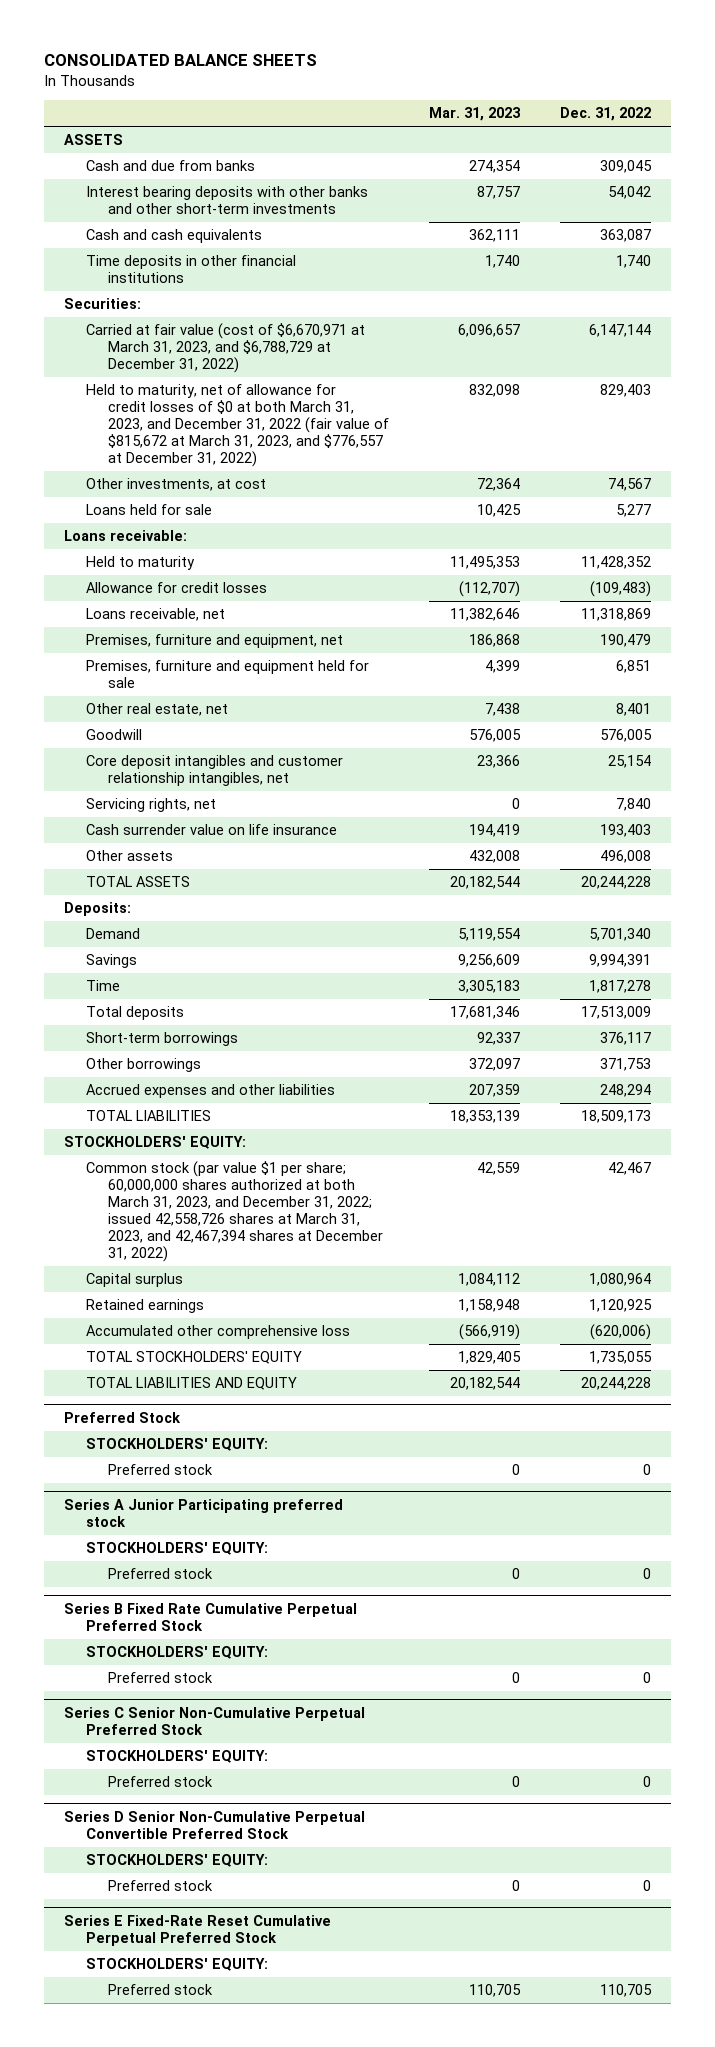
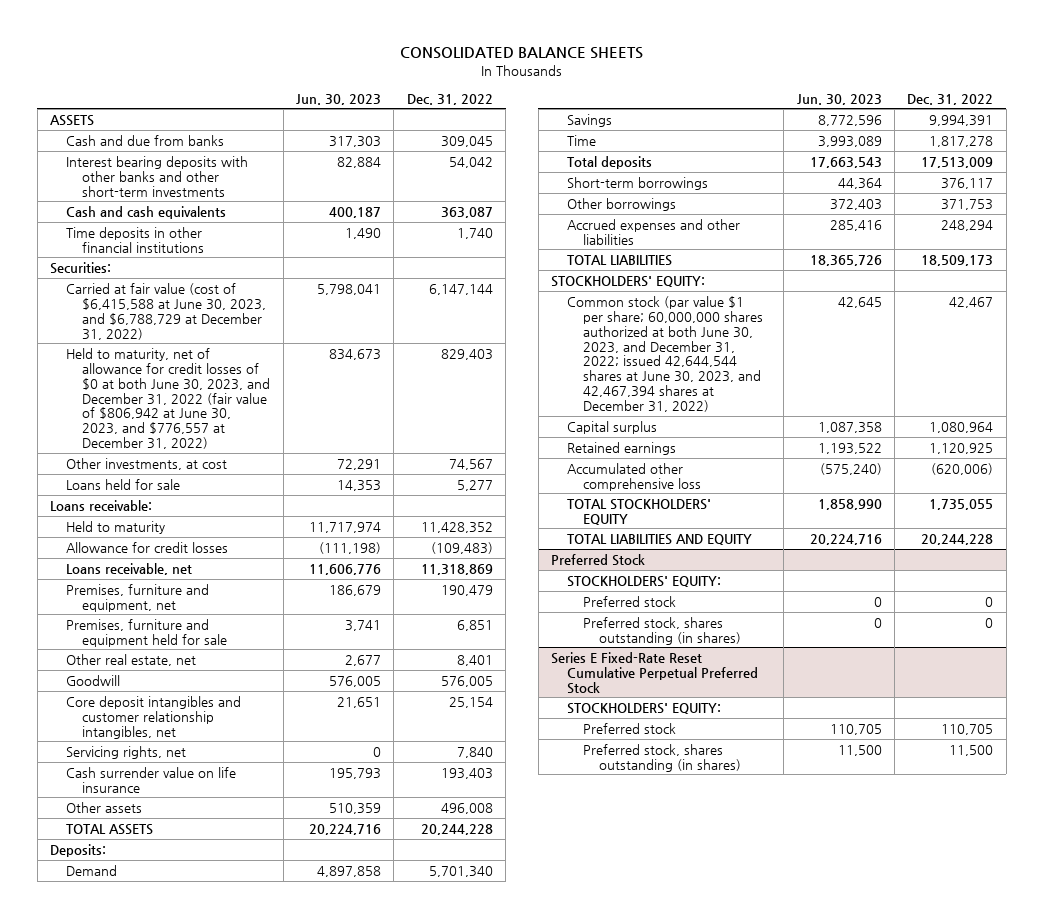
[429,107,522,122] Mar. 31, 2023 -> none
none -> [295,93,381,105] Jun. 30, 2023
[85,323,365,374] Carried at fair value (cost of $6,670,971 at March 31, 2023, and $6,788,729 at December 31, 2022) -> [66,282,267,340] Carried at fair value (cost of $6,415,588 at June 30, 2023, and $6,788,729 at December 31, 2022)
[85,384,390,468] Held to maturity, net of allowance for credit losses of $0 at both March 31, 2023, and December 31, 2022 (fair value of $815,672 at March 31, 2023, and $776,557 at December 31, 2022) -> [66,347,271,450] Held to maturity, net of allowance for credit losses of $0 at both June 30, 2023, and December 31, 2022 (fair value of $806,942 at June 30, 2023, and $776,557 at December 31, 2022)
[85,1161,384,1263] Common stock (par value $1 per share; 60,000,000 shares authorized at both March 31, 2023, and December 31, 2022; issued 42,558,726 shares at March 31, 2023, and 42,467,394 shares at December 31, 2022) -> [566,295,763,413] Common stock (par value $1 per share; 60,000,000 shares authorized at both June 30, 2023, and December 31, 2022; issued 42,644,544 shares at June 30, 2023, and 42,467,394 shares at December 31, 2022)
[63,1498,343,1527] Series A Junior Participating preferred stock -> none
[85,1542,268,1556] STOCKHOLDERS' EQUITY: -> none
[108,1568,214,1580] Preferred stock -> none
[63,1602,357,1631] Series B Fixed Rate Cumulative Perpetual Preferred Stock -> none
[85,1646,268,1660] STOCKHOLDERS' EQUITY: -> none
[108,1672,214,1684] Preferred stock -> none
[63,1706,365,1735] Series C Senior Non-Cumulative Perpetual Preferred Stock -> none
[85,1750,268,1764] STOCKHOLDERS' EQUITY: -> none
[108,1776,214,1788] Preferred stock -> none
[63,1810,365,1839] Series D Senior Non-Cumulative Perpetual Convertible Preferred Stock -> none
[85,1854,268,1868] STOCKHOLDERS' EQUITY: -> none
[108,1880,214,1892] Preferred stock -> none
none -> [582,616,741,645] Preferred stock, shares outstanding (in shares)
none -> [582,743,741,772] Preferred stock, shares outstanding (in shares)

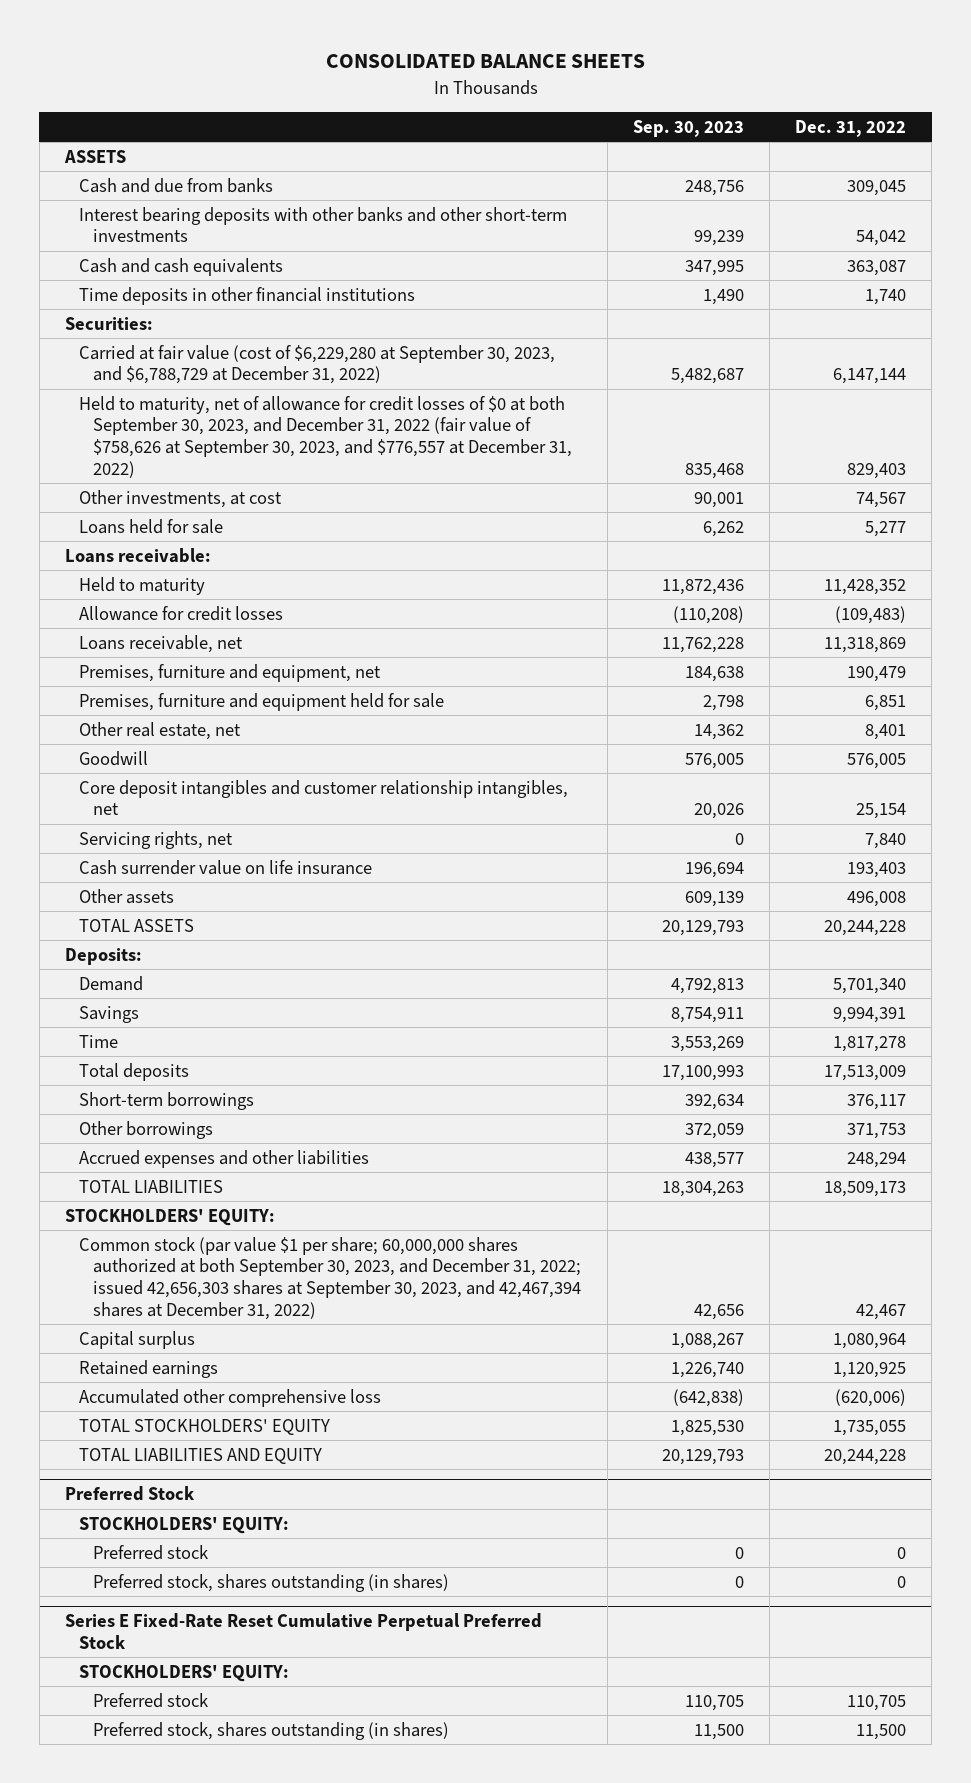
[295,93,381,105] Jun. 30, 2023 -> none
none -> [632,119,744,137] Sep. 30, 2023
[66,282,267,340] Carried at fair value (cost of $6,415,588 at June 30, 2023, and $6,788,729 at December 31, 2022) -> [79,344,556,385] Carried at fair value (cost of $6,229,280 at September 30, 2023, and $6,788,729 at December 31, 2022)
[66,347,271,450] Held to maturity, net of allowance for credit losses of $0 at both June 30, 2023, and December 31, 2022 (fair value of $806,942 at June 30, 2023, and $776,557 at December 31, 2022) -> [79,395,573,478] Held to maturity, net of allowance for credit losses of $0 at both September 30, 2023, and December 31, 2022 (fair value of $758,626 at September 30, 2023, and $776,557 at December 31, 2022)
[566,295,763,413] Common stock (par value $1 per share; 60,000,000 shares authorized at both June 30, 2023, and December 31, 2022; issued 42,644,544 shares at June 30, 2023, and 42,467,394 shares at December 31, 2022) -> [79,1236,582,1320] Common stock (par value $1 per share; 60,000,000 shares authorized at both September 30, 2023, and December 31, 2022; issued 42,656,303 shares at September 30, 2023, and 42,467,394 shares at December 31, 2022)

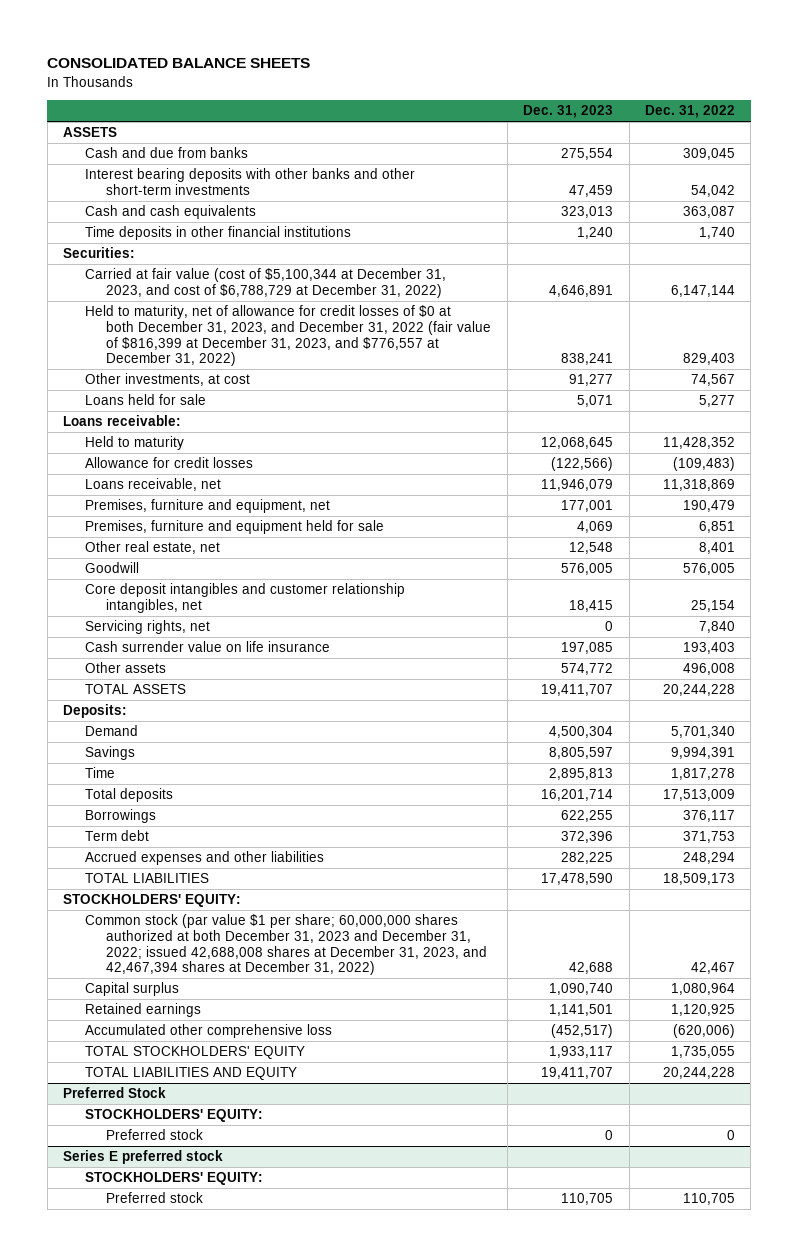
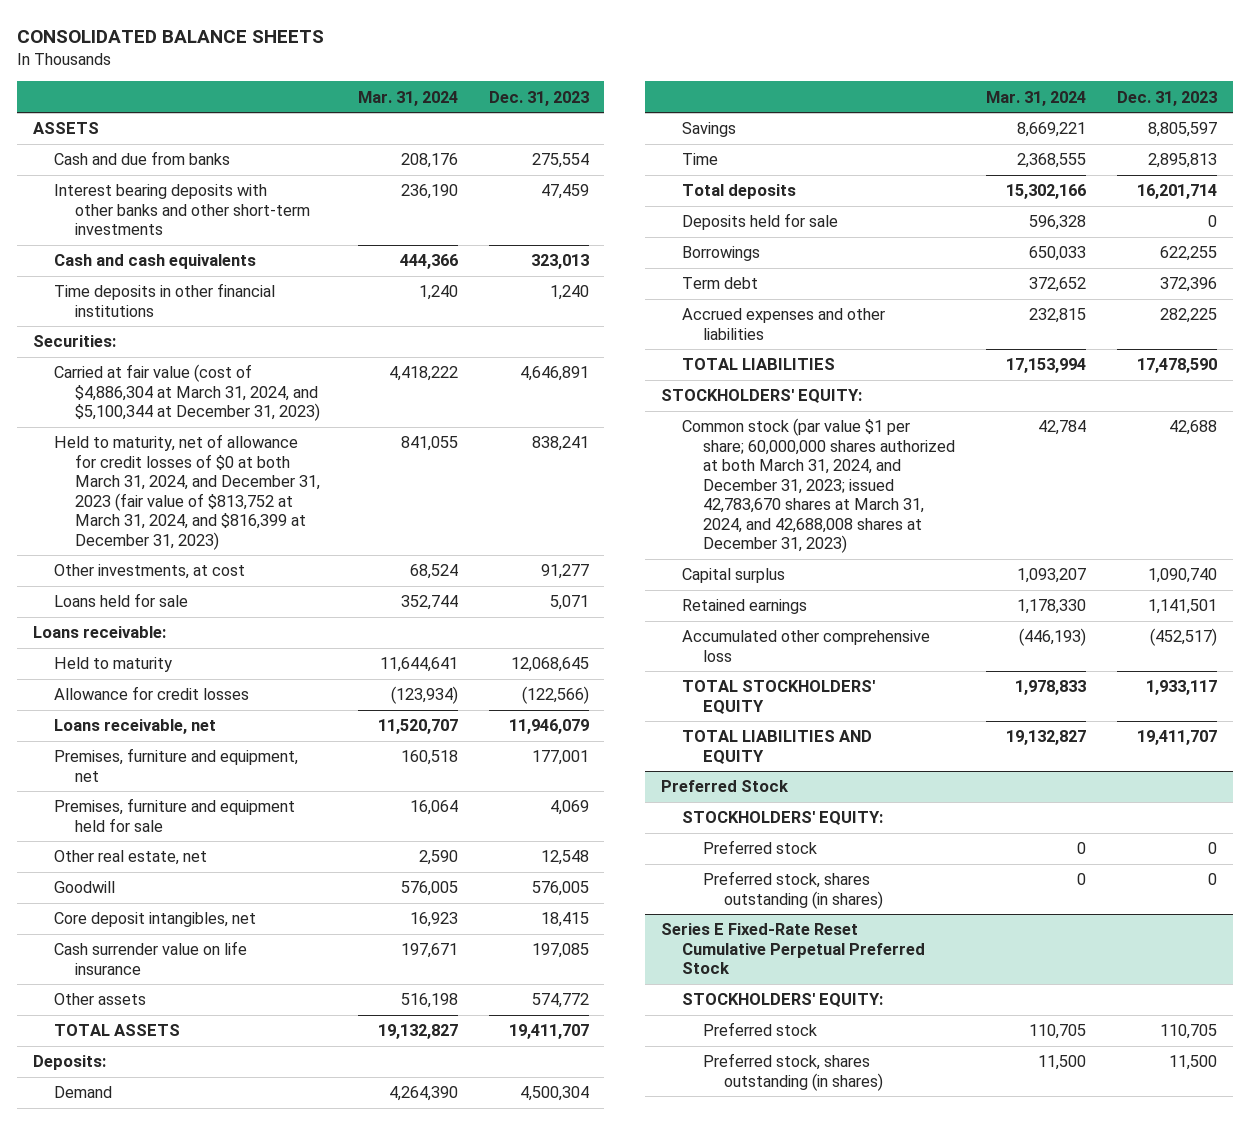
[645,105,736,119] Dec. 31, 2022 -> none
none -> [357,90,458,106] Mar. 31, 2024
[84,268,446,298] Carried at fair value (cost of $5,100,344 at December 31, 2023, and cost of $6,788,729 at December 31, 2022) -> [53,364,320,422] Carried at fair value (cost of $4,886,304 at March 31, 2024, and $5,100,344 at December 31, 2023)
[84,305,492,367] Held to maturity, net of allowance for credit losses of $0 at both December 31, 2023, and December 31, 2022 (fair value of $816,399 at December 31, 2023, and $776,557 at December 31, 2022) -> [53,434,320,550] Held to maturity, net of allowance for credit losses of $0 at both March 31, 2024, and December 31, 2023 (fair value of $813,752 at March 31, 2024, and $816,399 at December 31, 2023)
[84,620,210,635] Servicing rights, net -> none
[84,583,405,613] Core deposit intangibles and customer relationship intangibles, net -> [53,912,256,928] Core deposit intangibles, net
none -> [682,213,839,231] Deposits held for sale
[84,914,488,976] Common stock (par value $1 per share; 60,000,000 shares authorized at both December 31, 2023 and December 31, 2022; issued 42,688,008 shares at December 31, 2023, and 42,467,394 shares at December 31, 2022) -> [682,418,956,554] Common stock (par value $1 per share; 60,000,000 shares authorized at both March 31, 2024, and December 31, 2023; issued 42,783,670 shares at March 31, 2024, and 42,688,008 shares at December 31, 2023)
none -> [703,871,884,909] Preferred stock, shares outstanding (in shares)
[63,1150,224,1165] Series E preferred stock -> [660,923,926,975] Series E Fixed-Rate Reset Cumulative Perpetual Preferred Stock
none -> [703,1053,884,1091] Preferred stock, shares outstanding (in shares)

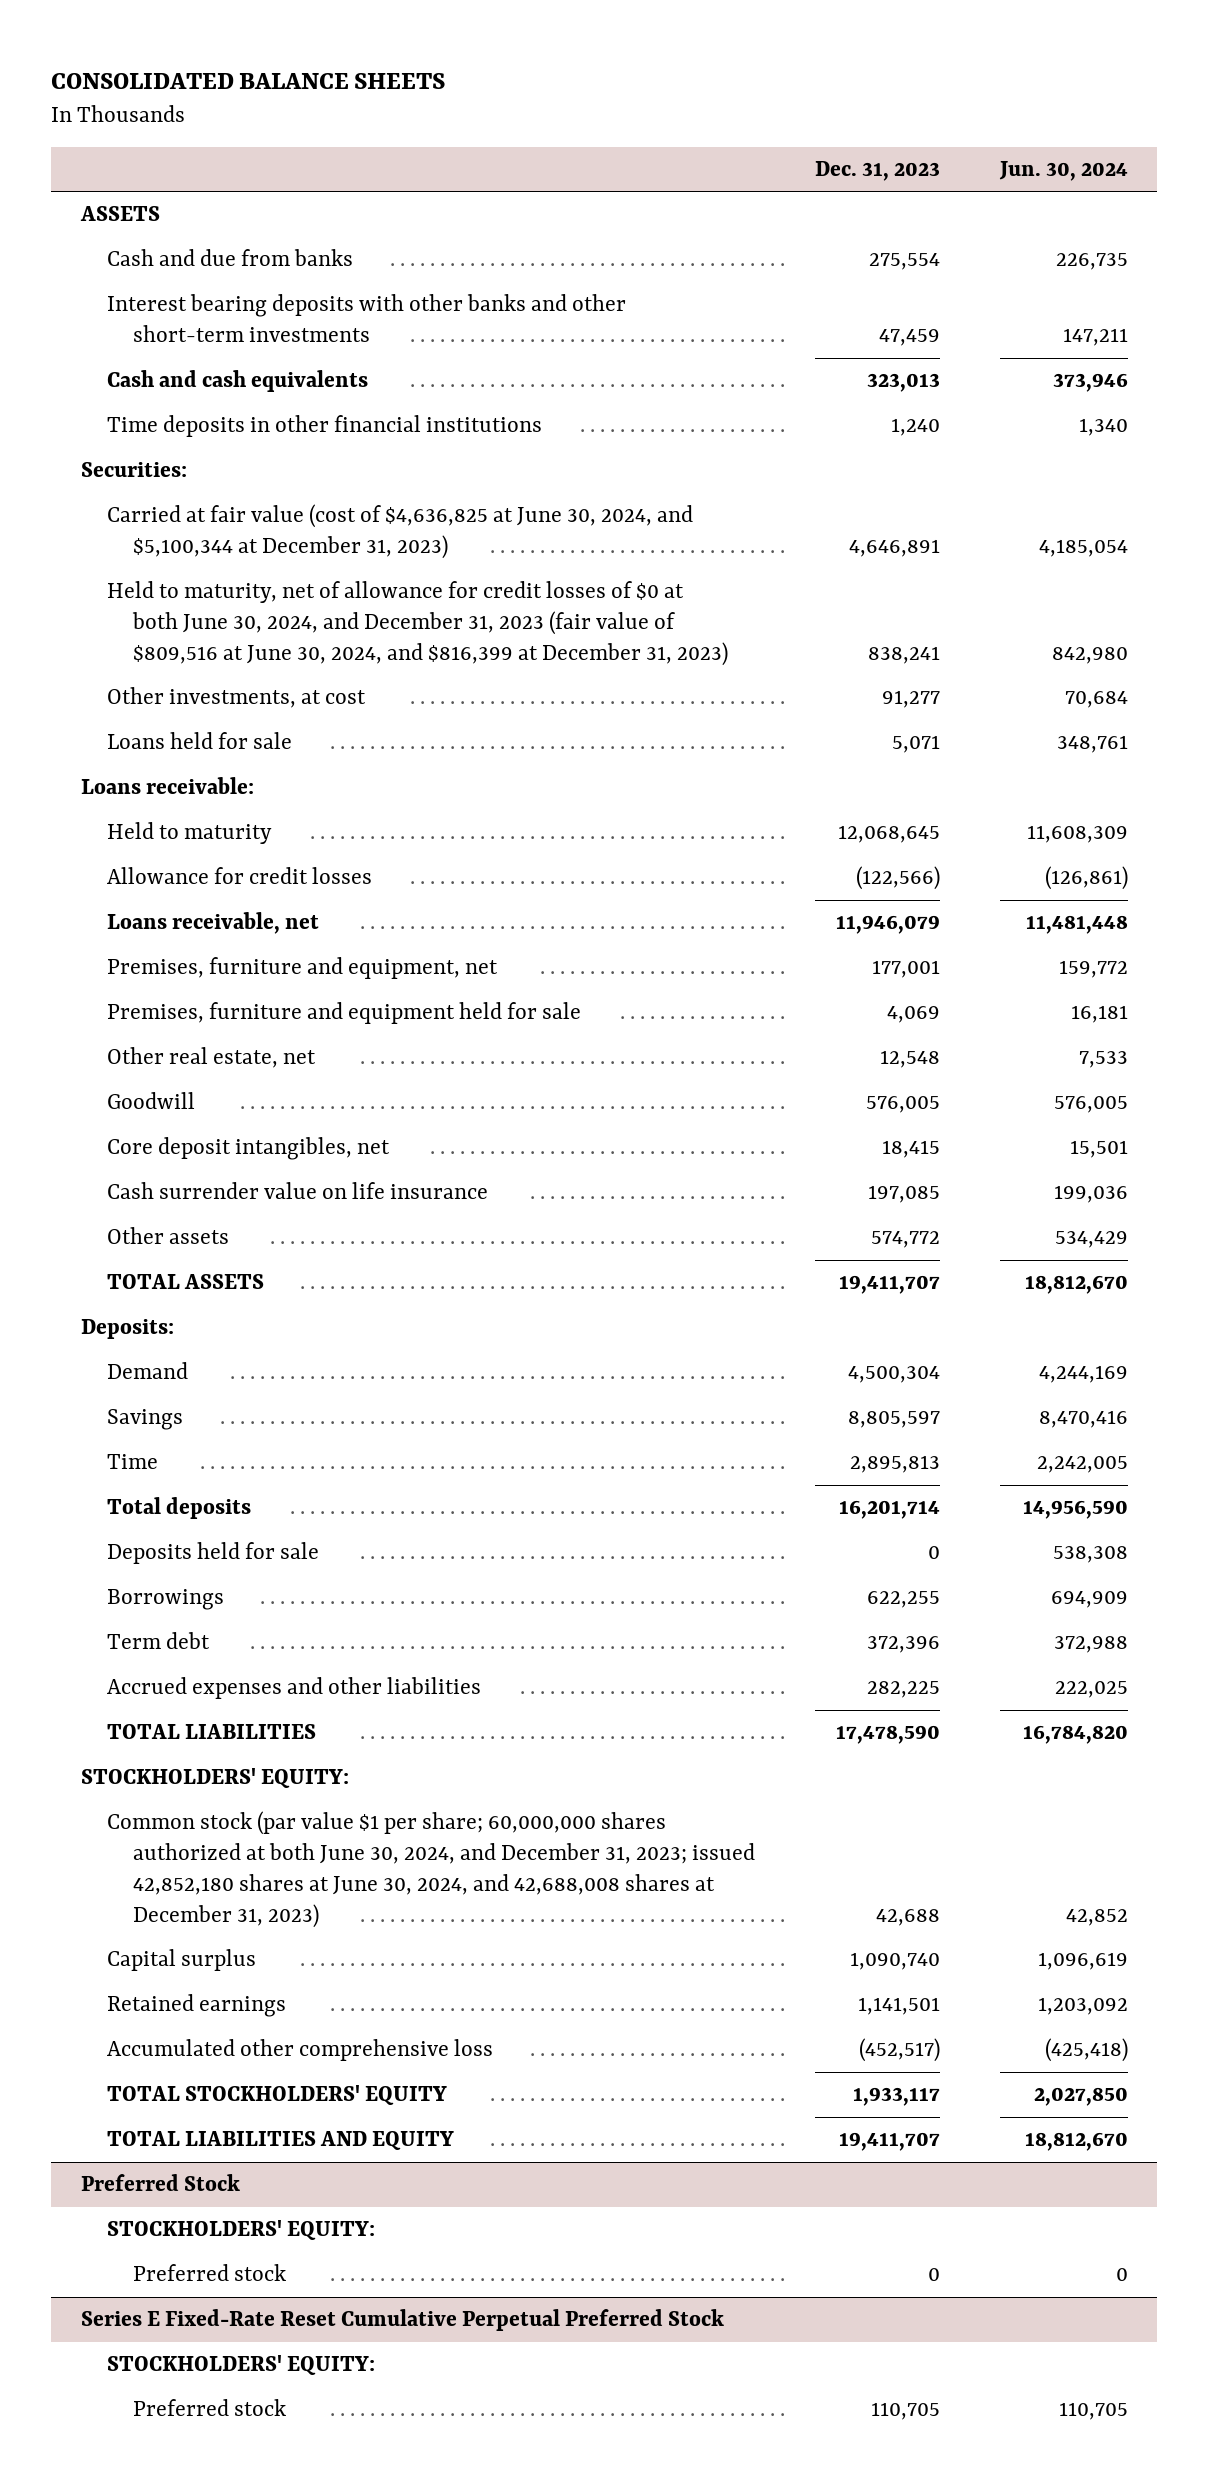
[357,90,458,106] Mar. 31, 2024 -> none
none -> [998,160,1128,181] Jun. 30, 2024
[53,364,320,422] Carried at fair value (cost of $4,886,304 at March 31, 2024, and $5,100,344 at December 31, 2023) -> [106,504,693,560] Carried at fair value (cost of $4,636,825 at June 30, 2024, and $5,100,344 at December 31, 2023)
[53,434,320,550] Held to maturity, net of allowance for credit losses of $0 at both March 31, 2024, and December 31, 2023 (fair value of $813,752 at March 31, 2024, and $816,399 at December 31, 2023) -> [106,581,728,666] Held to maturity, net of allowance for credit losses of $0 at both June 30, 2024, and December 31, 2023 (fair value of $809,516 at June 30, 2024, and $816,399 at December 31, 2023)
[682,418,956,554] Common stock (par value $1 per share; 60,000,000 shares authorized at both March 31, 2024, and December 31, 2023; issued 42,783,670 shares at March 31, 2024, and 42,688,008 shares at December 31, 2023) -> [106,1811,755,1928] Common stock (par value $1 per share; 60,000,000 shares authorized at both June 30, 2024, and December 31, 2023; issued 42,852,180 shares at June 30, 2024, and 42,688,008 shares at December 31, 2023)
[703,871,884,909] Preferred stock, shares outstanding (in shares) -> none
[703,1053,884,1091] Preferred stock, shares outstanding (in shares) -> none

